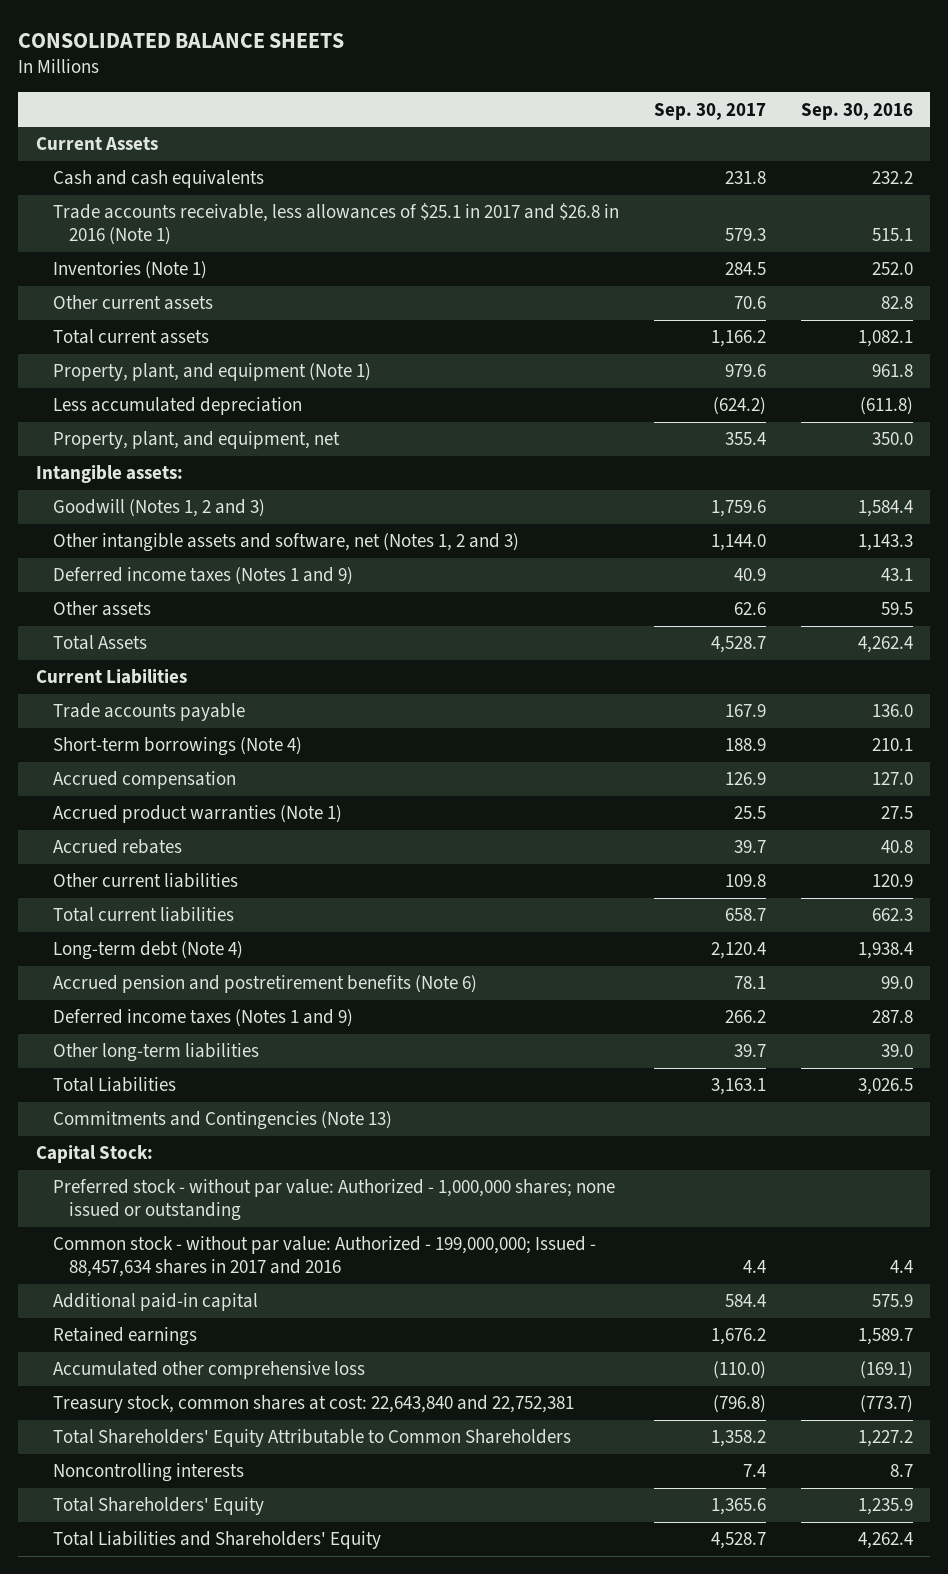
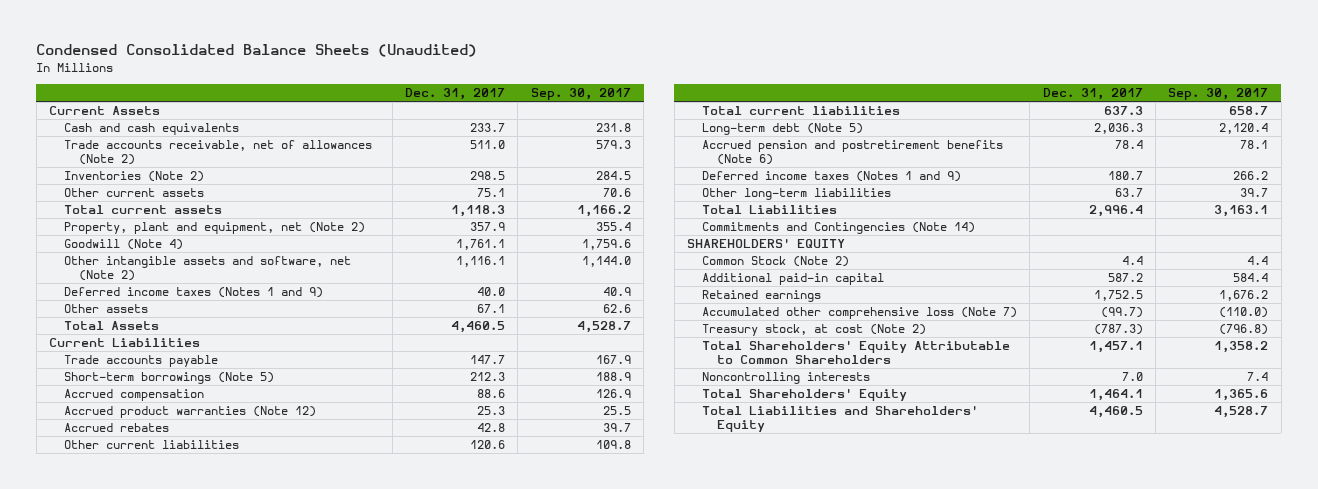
[18,32,345,48] CONSOLIDATED BALANCE SHEETS -> [36,44,478,58] Condensed Consolidated Balance Sheets (Unaudited)
[800,102,913,120] Sep. 30, 2016 -> none
none -> [405,88,506,101] Dec. 31, 2017
[52,203,619,246] Trade accounts receivable, less allowances of $25.1 in 2017 and $26.8 in 2016 (Note 1) -> [64,140,373,166] Trade accounts receivable, net of allowances (Note 2)
[52,261,207,280] Inventories (Note 1) -> [64,171,205,183] Inventories (Note 2)
[52,363,371,382] Property, plant, and equipment (Note 1) -> none
[52,397,302,416] Less accumulated depreciation -> none
[35,465,183,484] Intangible assets: -> none
[52,431,340,450] Property, plant, and equipment, net -> [64,222,366,235] Property, plant and equipment, net (Note 2)
[52,499,265,518] Goodwill (Notes 1, 2 and 3) -> [64,239,184,251] Goodwill (Note 4)
[52,533,519,553] Other intangible assets and software, net (Notes 1, 2 and 3) -> [64,256,352,282] Other intangible assets and software, net (Note 2)
[52,737,302,757] Short-term borrowings (Note 4) -> [64,372,275,385] Short-term borrowings (Note 5)
[52,805,342,824] Accrued product warranties (Note 1) -> [64,406,317,419] Accrued product warranties (Note 12)
[52,941,243,961] Long-term debt (Note 4) -> [701,123,863,136] Long-term debt (Note 5)
[35,1145,153,1164] Capital Stock: -> none
[52,1179,615,1222] Preferred stock - without par value: Authorized - 1,000,000 shares; none issued or outstanding -> none
[52,1111,392,1131] Commitments and Contingencies (Note 13) -> [701,222,975,235] Commitments and Contingencies (Note 14)
none -> [686,238,845,249] SHAREHOLDERS' EQUITY
[52,1236,596,1278] Common stock - without par value: Authorized - 199,000,000; Issued - 88,457,634 shares in 2017 and 2016 -> [701,256,849,268] Common Stock (Note 2)
[52,1361,365,1380] Accumulated other comprehensive loss -> [701,307,1017,320] Accumulated other comprehensive loss (Note 7)
[52,1395,574,1414] Treasury stock, common shares at cost: 22,643,840 and 22,752,381 -> [701,324,926,337] Treasury stock, at cost (Note 2)

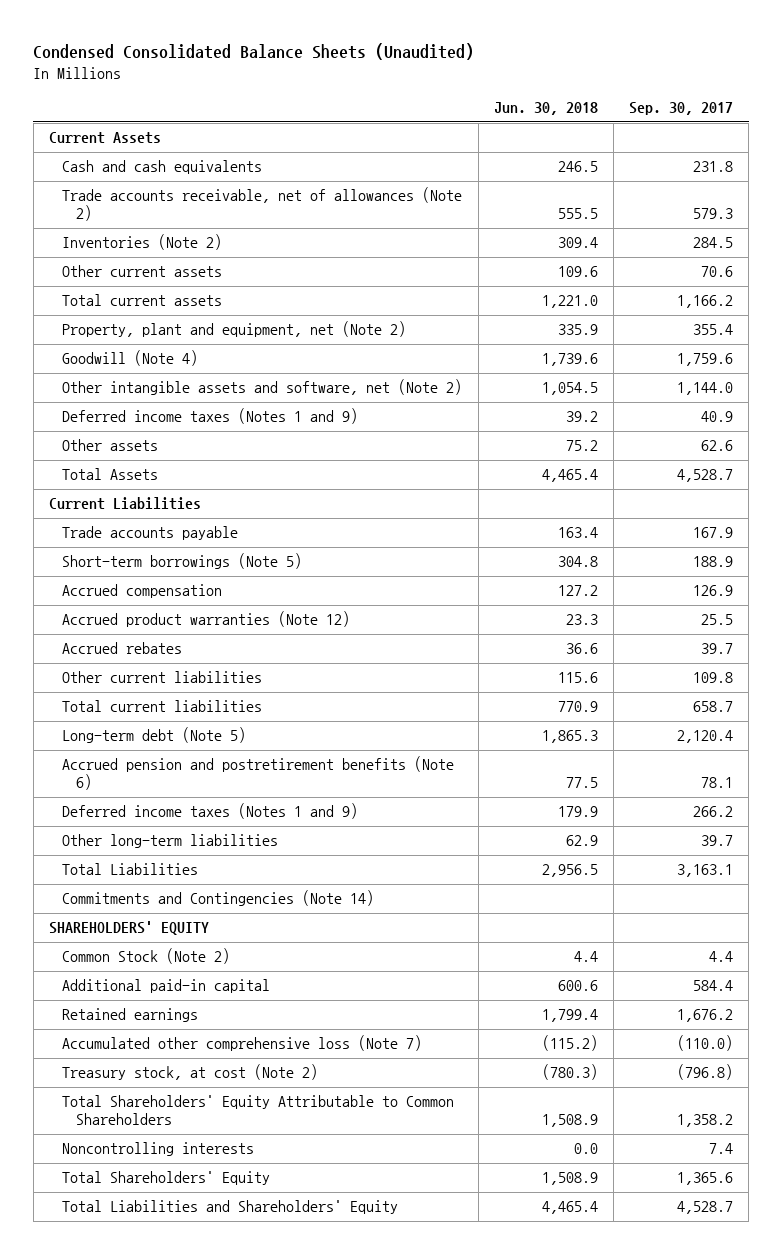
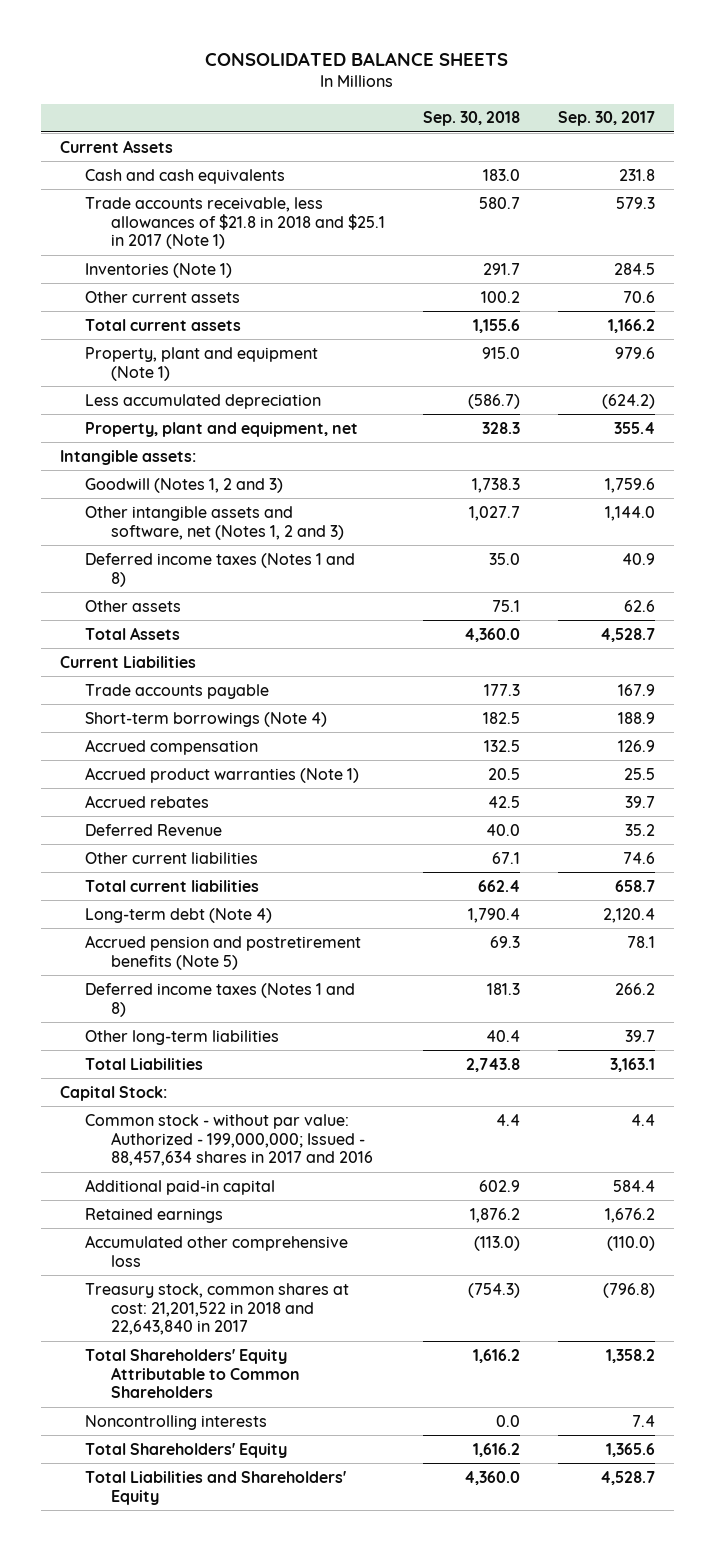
[33,42,475,60] Condensed Consolidated Balance Sheets (Unaudited) -> [205,51,509,66] CONSOLIDATED BALANCE SHEETS
[493,102,598,116] Jun. 30, 2018 -> none
none -> [422,111,520,127] Sep. 30, 2018
[62,187,463,222] Trade accounts receivable, net of allowances (Note 2) -> [85,196,385,250] Trade accounts receivable, less allowances of $21.8 in 2018 and $25.1 in 2017 (Note 1)
[62,234,223,251] Inventories (Note 2) -> [85,262,233,278] Inventories (Note 1)
none -> [85,346,319,381] Property, plant and equipment (Note 1)
none -> [85,393,322,409] Less accumulated depreciation
[62,321,407,338] Property, plant and equipment, net (Note 2) -> [85,421,359,437] Property, plant and equipment, net
none -> [59,449,196,465] Intangible assets:
[62,350,199,367] Goodwill (Note 4) -> [85,477,284,493] Goodwill (Notes 1, 2 and 3)
[62,379,463,396] Other intangible assets and software, net (Note 2) -> [85,505,344,540] Other intangible assets and software, net (Notes 1, 2 and 3)
[62,408,359,425] Deferred income taxes (Notes 1 and 9) -> [85,552,356,587] Deferred income taxes (Notes 1 and 8)
[62,553,303,570] Short-term borrowings (Note 5) -> [85,711,328,727] Short-term borrowings (Note 4)
[62,611,351,628] Accrued product warranties (Note 12) -> [85,766,360,783] Accrued product warranties (Note 1)
none -> [85,823,223,836] Deferred Revenue
[692,672,733,684] 109.8 -> [622,851,655,864] 74.6
[62,727,247,744] Long-term debt (Note 5) -> [85,907,273,923] Long-term debt (Note 4)
[62,756,455,791] Accrued pension and postretirement benefits (Note 6) -> [85,934,362,970] Accrued pension and postretirement benefits (Note 5)
[62,803,359,820] Deferred income taxes (Notes 1 and 9) -> [85,982,356,1017] Deferred income taxes (Notes 1 and 8)
[62,890,375,907] Commitments and Contingencies (Note 14) -> none
[48,921,209,936] SHAREHOLDERS' EQUITY -> none
none -> [59,1085,167,1101] Capital Stock:
[62,948,231,965] Common Stock (Note 2) -> [85,1113,373,1167] Common stock - without par value: Authorized - 199,000,000; Issued - 88,457,634 shares in 2017 and 2016
[62,1035,423,1052] Accumulated other comprehensive loss (Note 7) -> [85,1234,349,1267] Accumulated other comprehensive loss
[62,1064,319,1081] Treasury stock, at cost (Note 2) -> [85,1282,350,1336] Treasury stock, common shares at cost: 21,201,522 in 2018 and 22,643,840 in 2017

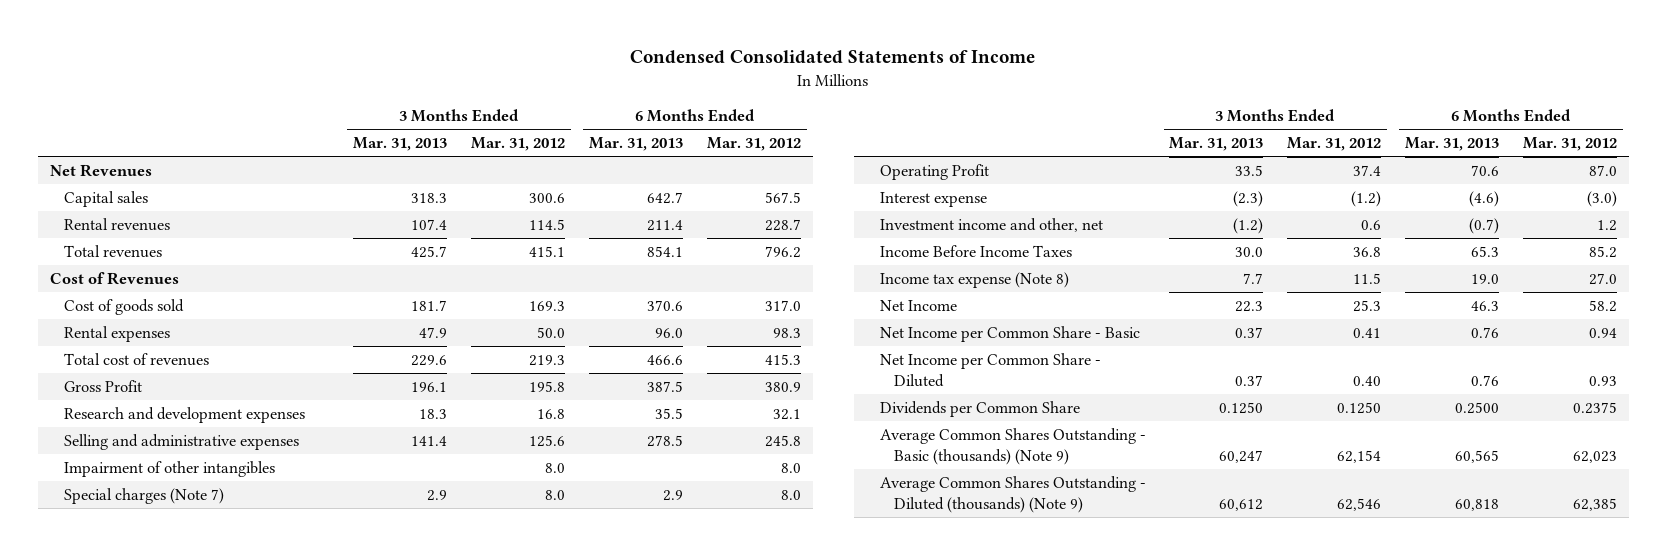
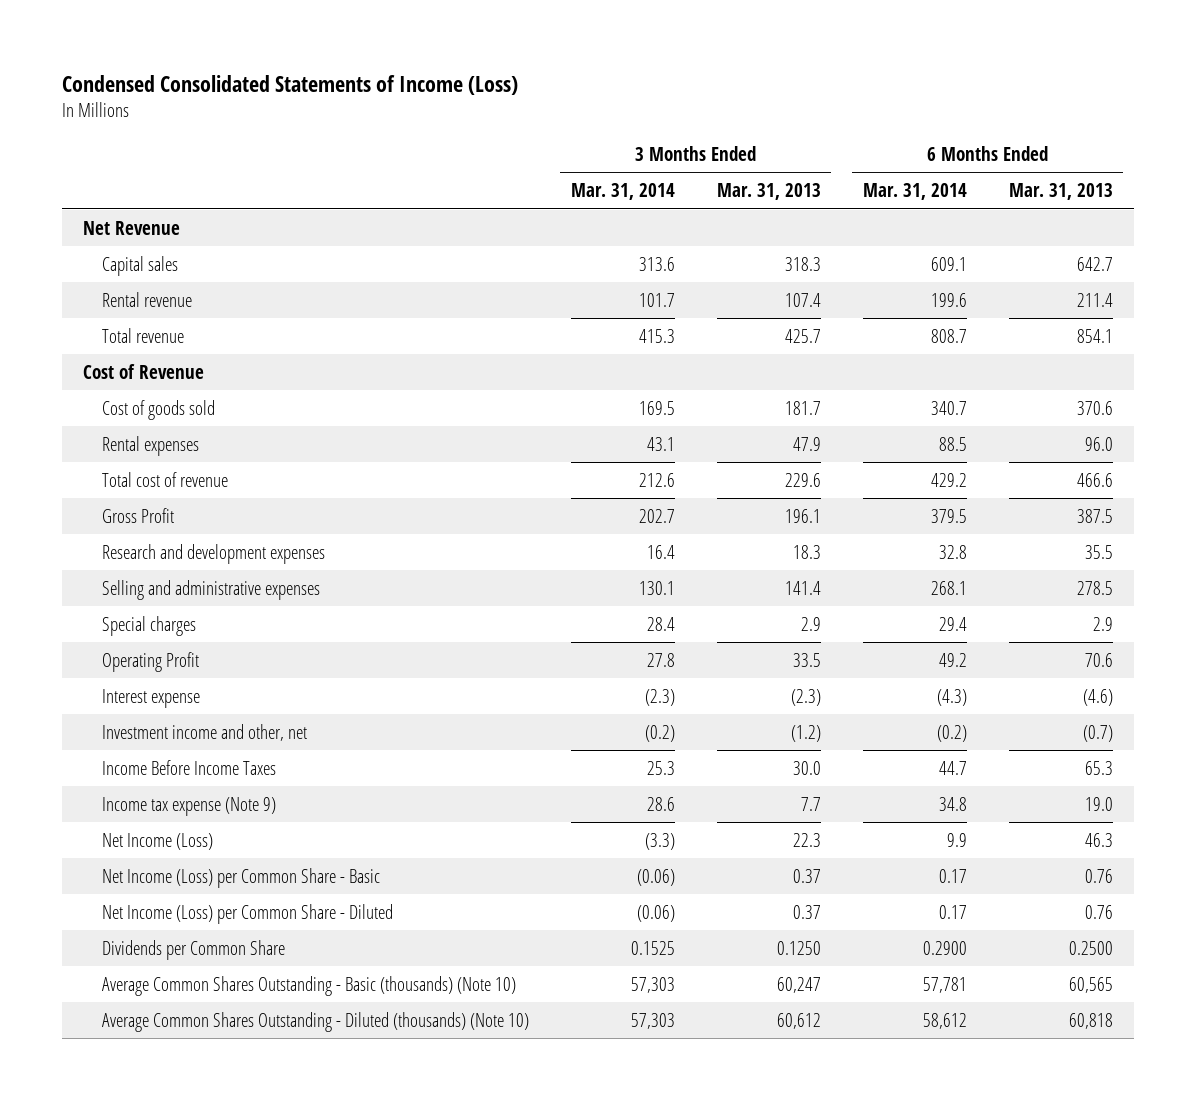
[630,50,1036,65] Condensed Consolidated Statements of Income -> [62,74,519,95] Condensed Consolidated Statements of Income (Loss)
[471,137,566,152] Mar. 31, 2012 -> none
[706,137,801,152] Mar. 31, 2012 -> none
none -> [570,183,675,201] Mar. 31, 2014
none -> [862,183,967,201] Mar. 31, 2014
[49,163,152,177] Net Revenues -> [83,220,181,235] Net Revenue
[63,217,170,231] Rental revenues -> [101,291,192,307] Rental revenue
[63,244,162,258] Total revenues -> [101,327,184,343] Total revenue
[49,271,179,285] Cost of Revenues -> [83,363,205,379] Cost of Revenue
[63,352,209,366] Total cost of revenues -> [101,471,228,487] Total cost of revenue
[63,460,275,477] Impairment of other intangibles -> none
[63,487,224,504] Special charges (Note 7) -> [101,615,196,636] Special charges
[879,271,1069,288] Income tax expense (Note 8) -> [101,796,276,816] Income tax expense (Note 9)
[879,299,957,311] Net Income -> [101,832,213,850] Net Income (Loss)
[879,325,1140,342] Net Income per Common Share - Basic -> [101,867,380,888] Net Income (Loss) per Common Share - Basic
[879,352,1101,387] Net Income per Common Share - Diluted -> [101,903,393,924] Net Income (Loss) per Common Share - Diluted
[879,427,1146,465] Average Common Shares Outstanding - Basic (thousands) (Note 9) -> [101,975,516,996] Average Common Shares Outstanding - Basic (thousands) (Note 10)
[879,475,1146,513] Average Common Shares Outstanding - Diluted (thousands) (Note 9) -> [101,1011,529,1032] Average Common Shares Outstanding - Diluted (thousands) (Note 10)

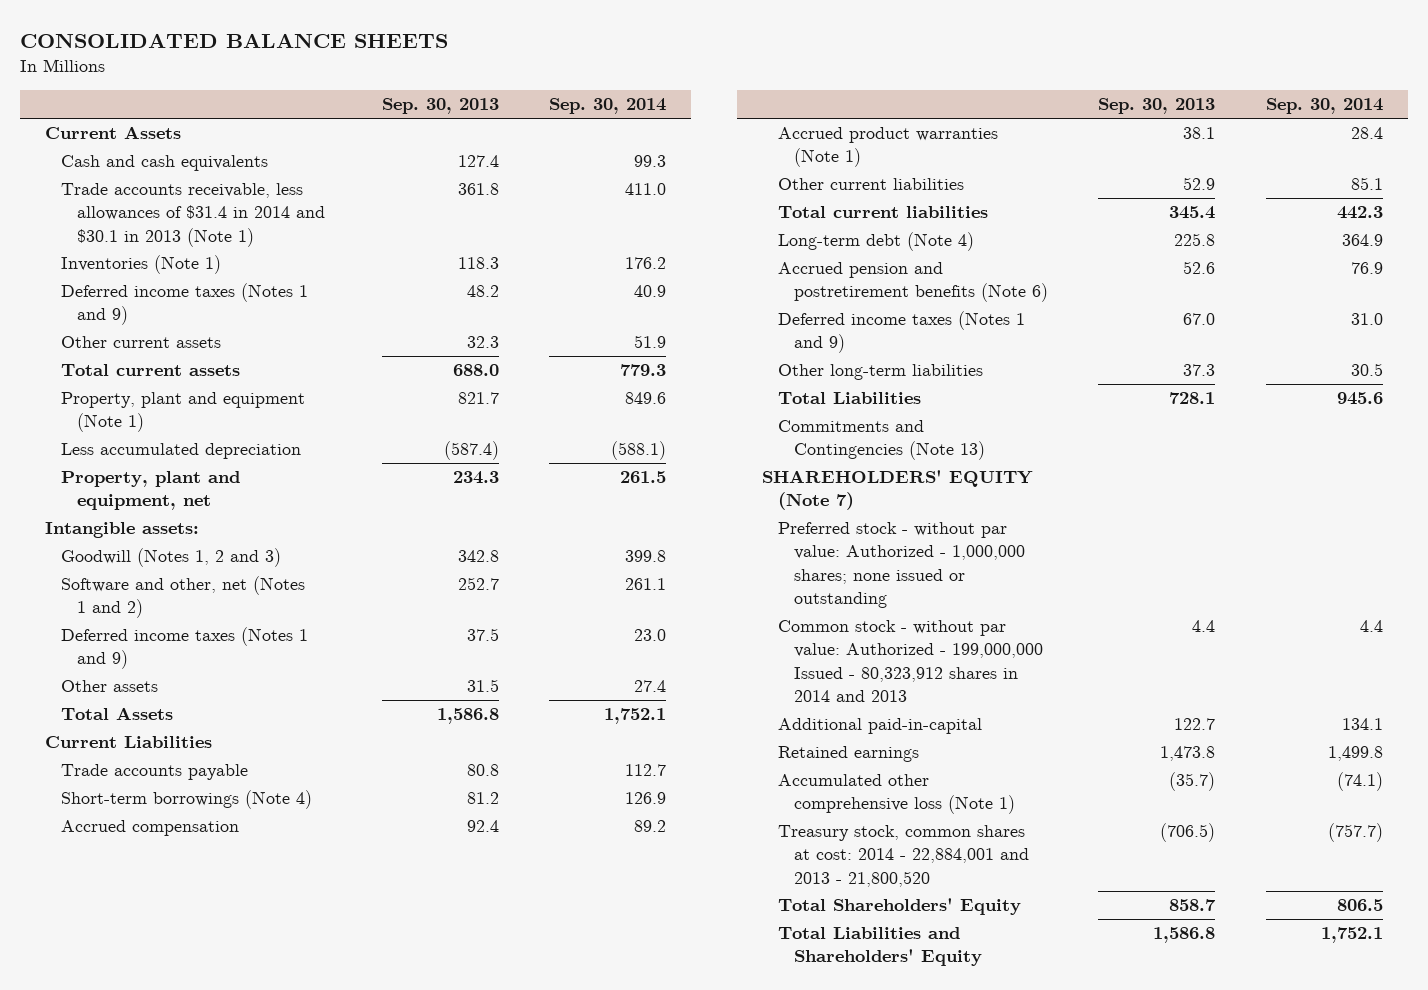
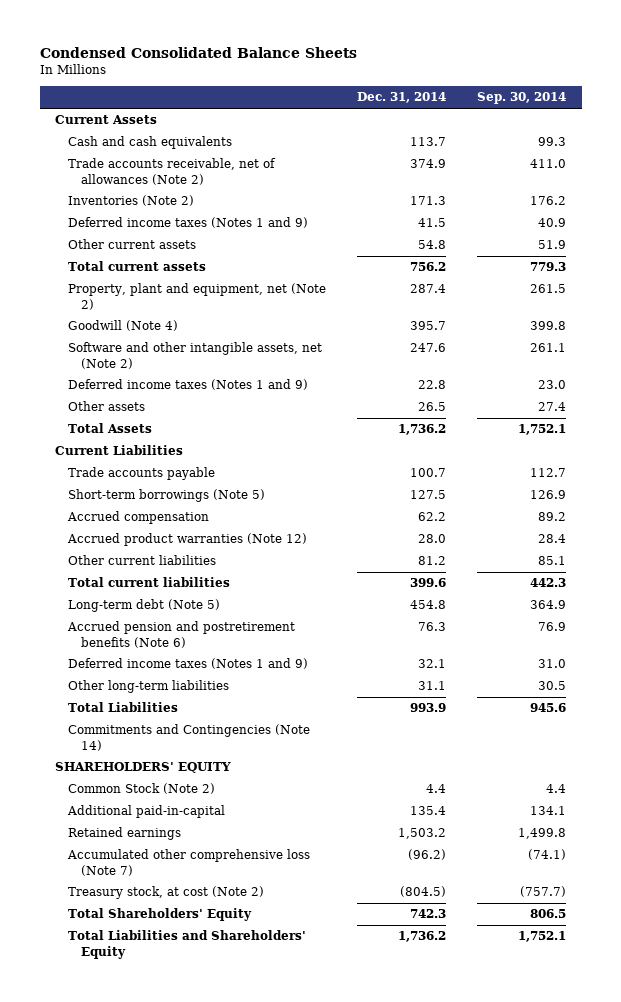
[19,32,448,48] CONSOLIDATED BALANCE SHEETS -> [39,47,357,59] Condensed Consolidated Balance Sheets
[381,98,499,115] Sep. 30, 2013 -> none
none -> [357,92,447,104] Dec. 31, 2014
[61,183,326,247] Trade accounts receivable, less allowances of $31.4 in 2014 and $30.1 in 2013 (Note 1) -> [68,158,277,185] Trade accounts receivable, net of allowances (Note 2)
[61,255,222,275] Inventories (Note 1) -> [68,195,195,207] Inventories (Note 2)
[61,392,306,433] Property, plant and equipment (Note 1) -> none
[61,443,302,460] Less accumulated depreciation -> none
[45,522,200,539] Intangible assets: -> none
[61,471,241,511] Property, plant and equipment, net -> [68,283,327,310] Property, plant and equipment, net (Note 2)
[61,548,282,568] Goodwill (Notes 1, 2 and 3) -> [68,320,179,332] Goodwill (Note 4)
[61,576,306,619] Software and other, net (Notes 1 and 2) -> [68,342,323,369] Software and other intangible assets, net (Note 2)
[61,790,313,810] Short-term borrowings (Note 4) -> [68,489,266,503] Short-term borrowings (Note 5)
[777,127,998,168] Accrued product warranties (Note 1) -> [67,533,308,547] Accrued product warranties (Note 12)
[777,232,974,252] Long-term debt (Note 4) -> [68,599,221,613] Long-term debt (Note 5)
[777,522,1025,608] Preferred stock - without par value: Authorized - 1,000,000 shares; none issued or outstanding -> none
[777,420,985,461] Commitments and Contingencies (Note 13) -> [68,724,311,751] Commitments and Contingencies (Note 14)
[761,470,1033,511] SHAREHOLDERS' EQUITY (Note 7) -> [55,762,232,774] SHAREHOLDERS' EQUITY
[777,620,1043,702] Common stock - without par value: Authorized - 199,000,000 Issued - 80,323,912 shares in 2014 and 2013 -> [68,783,216,795] Common Stock (Note 2)
[777,774,1015,815] Accumulated other comprehensive loss (Note 1) -> [67,849,311,876] Accumulated other comprehensive loss (Note 7)
[777,825,1029,887] Treasury stock, common shares at cost: 2014 - 22,884,001 and 2013 - 21,800,520 -> [68,886,265,900] Treasury stock, at cost (Note 2)

